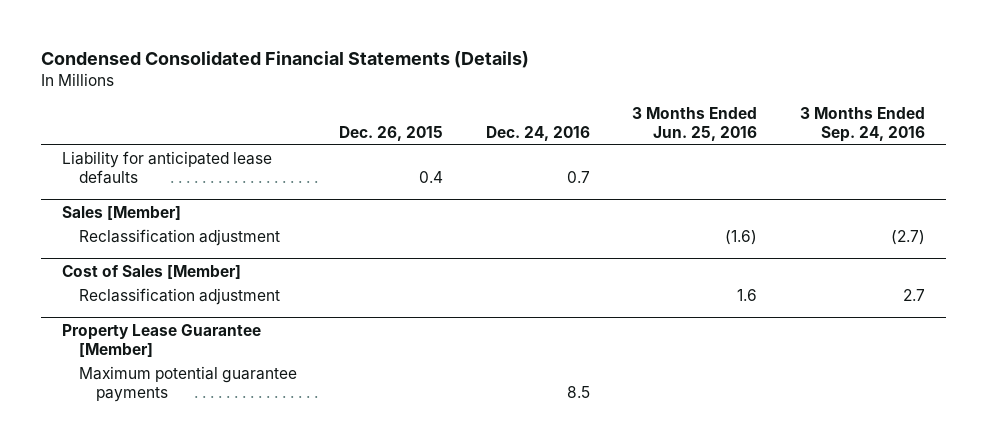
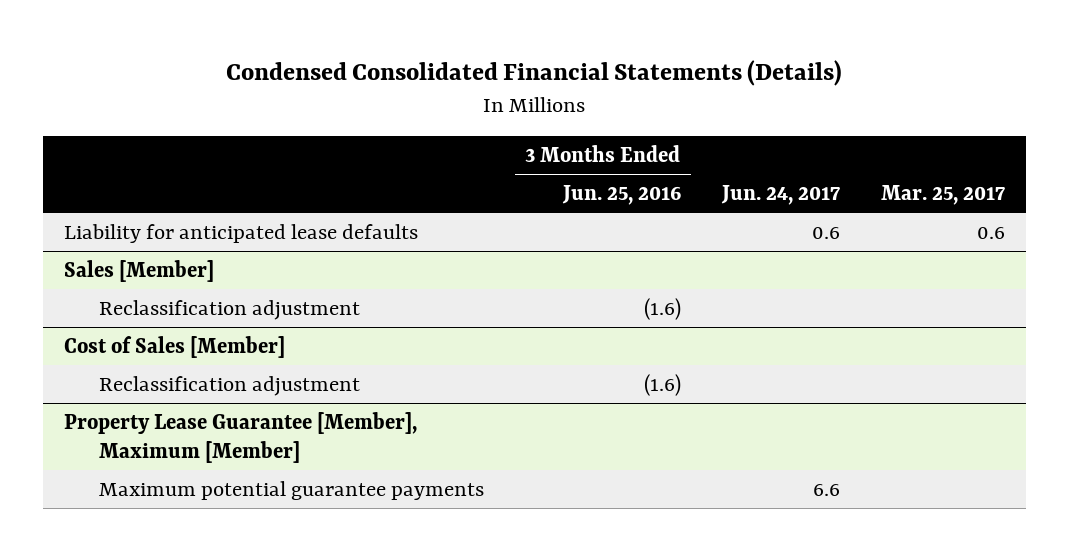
[339,126,444,142] Dec. 26, 2015 -> none
[485,126,590,142] Dec. 24, 2016 -> none
[799,107,925,143] 3 Months Ended Sep. 24, 2016 -> none
none -> [720,185,840,206] Jun. 24, 2017
none -> [881,185,1006,206] Mar. 25, 2017
[737,288,758,301] 1.6 -> [643,373,681,396] (1.6)
[62,323,262,357] Property Lease Guarantee [Member] -> [63,411,417,463] Property Lease Guarantee [Member], Maximum [Member]

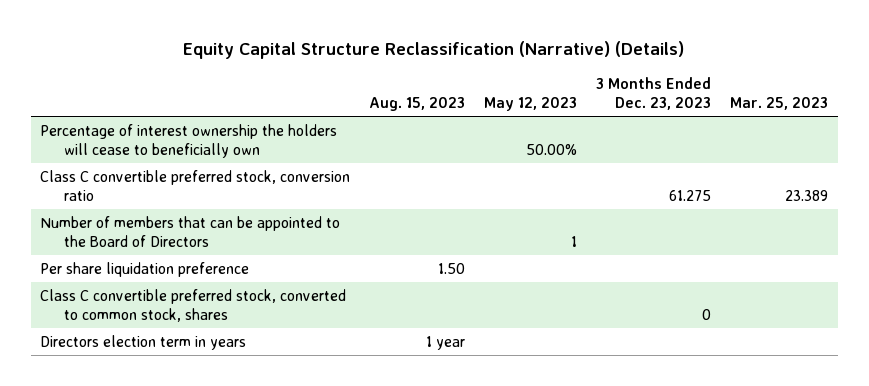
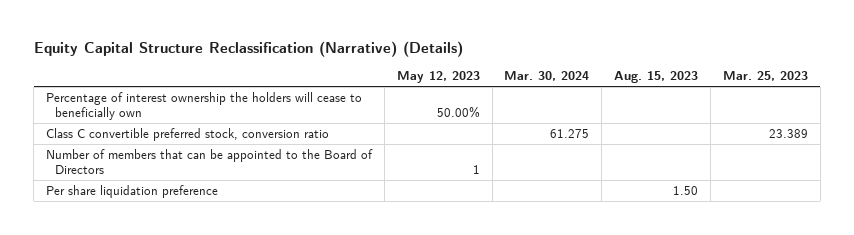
[596,77,712,111] 3 Months Ended Dec. 23, 2023 -> none
none -> [504,71,590,82] Mar. 30, 2024
[40,288,347,322] Class C convertible preferred stock, converted to common stock, shares -> none
[40,334,247,350] Directors election term in years -> none

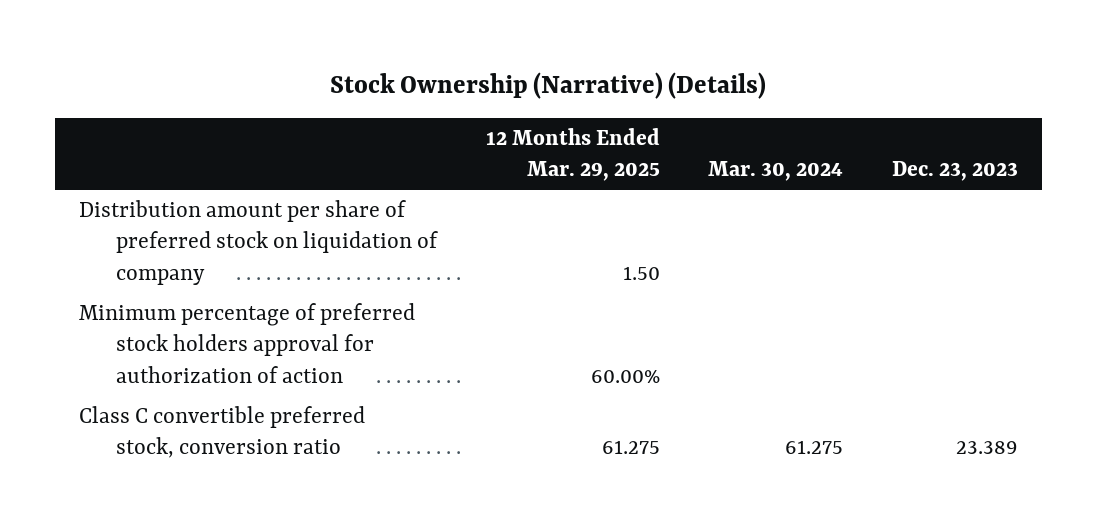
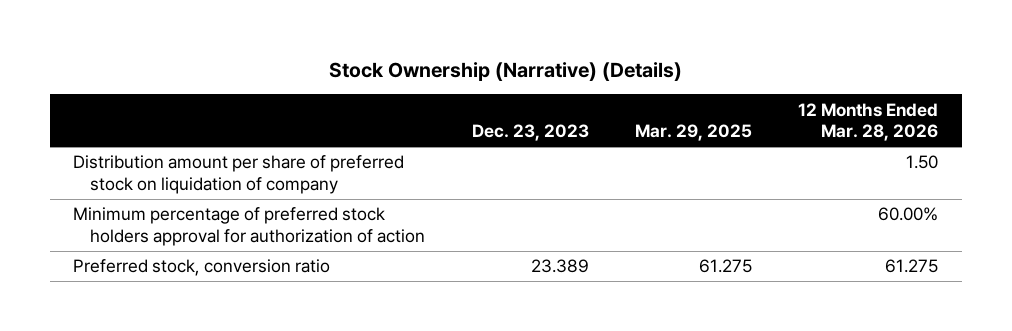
[485,128,660,182] 12 Months Ended Mar. 29, 2025 -> none
[708,161,844,182] Mar. 30, 2024 -> none
none -> [635,124,753,142] Mar. 29, 2025
none -> [798,102,939,142] 12 Months Ended Mar. 28, 2026
[78,406,365,459] Class C convertible preferred stock, conversion ratio -> [73,259,331,277] Preferred stock, conversion ratio

